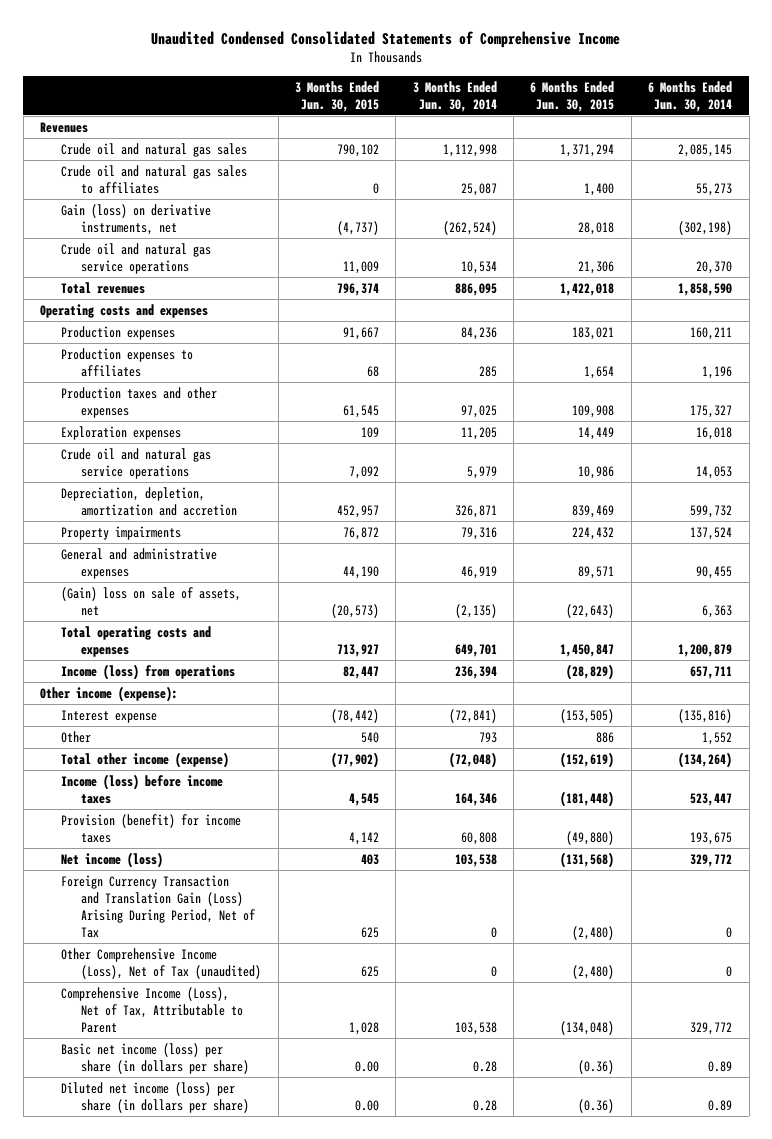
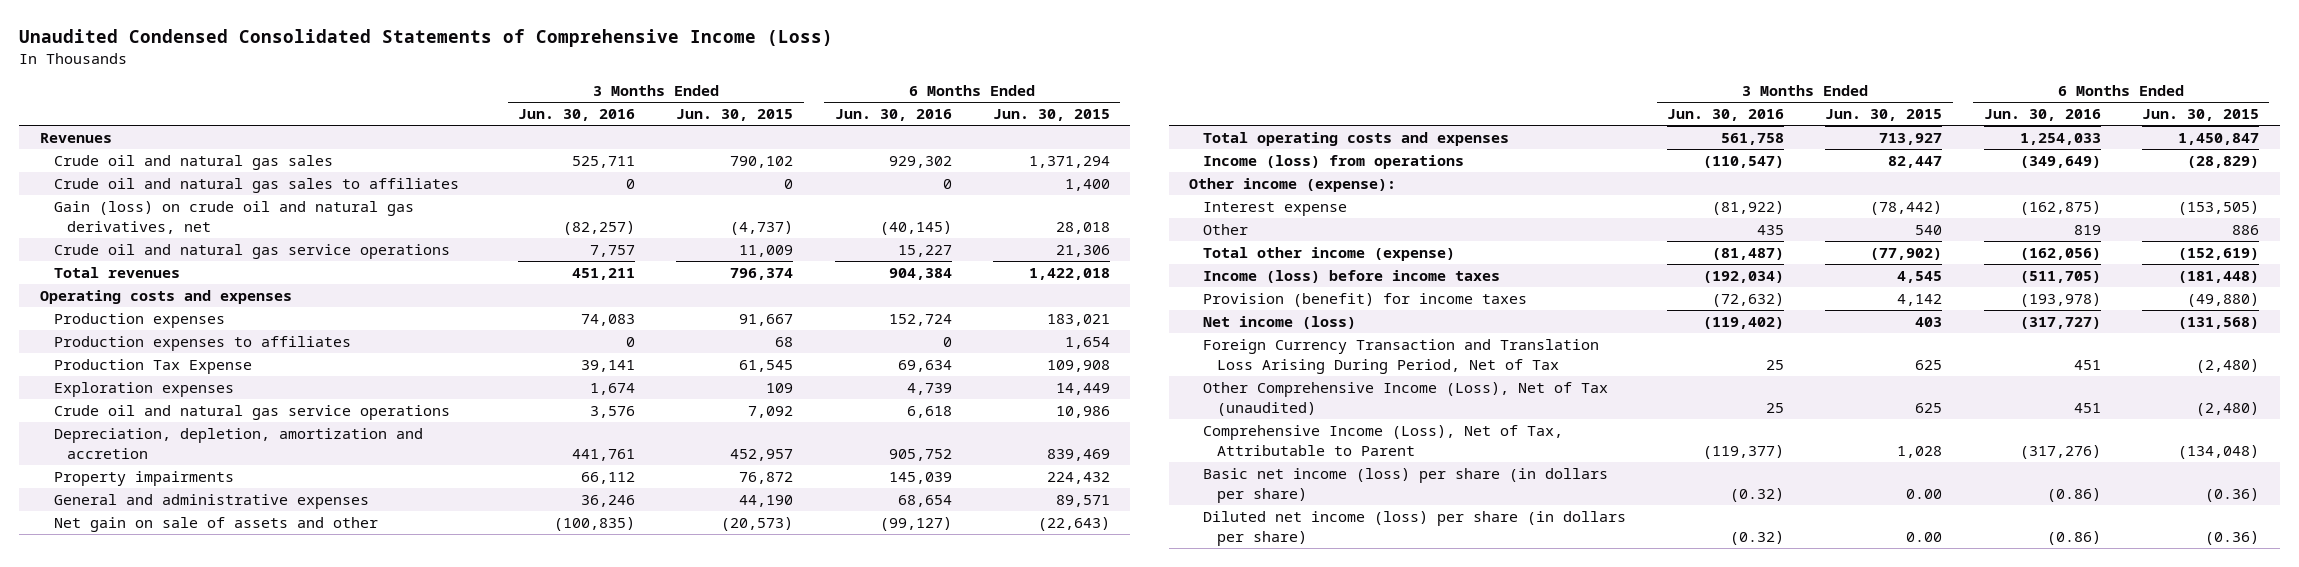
[151,31,621,49] Unaudited Condensed Consolidated Statements of Comprehensive Income -> [19,29,834,48] Unaudited Condensed Consolidated Statements of Comprehensive Income (Loss)
[412,80,497,112] 3 Months Ended Jun. 30, 2014 -> none
[648,80,733,112] 6 Months Ended Jun. 30, 2014 -> none
none -> [517,109,635,122] Jun. 30, 2016
none -> [834,109,952,122] Jun. 30, 2016
[60,203,211,235] Gain (loss) on derivative instruments, net -> [53,201,414,234] Gain (loss) on crude oil and natural gas derivatives, net
[60,386,217,418] Production taxes and other expenses -> [53,359,252,375] Production Tax Expense
[60,586,241,616] (Gain) loss on sale of assets, net -> [53,517,378,533] Net gain on sale of assets and other
[60,874,256,938] Foreign Currency Transaction and Translation Gain (Loss) Arising During Period, Net of Tax -> [1202,339,1599,374] Foreign Currency Transaction and Translation Loss Arising During Period, Net of Tax

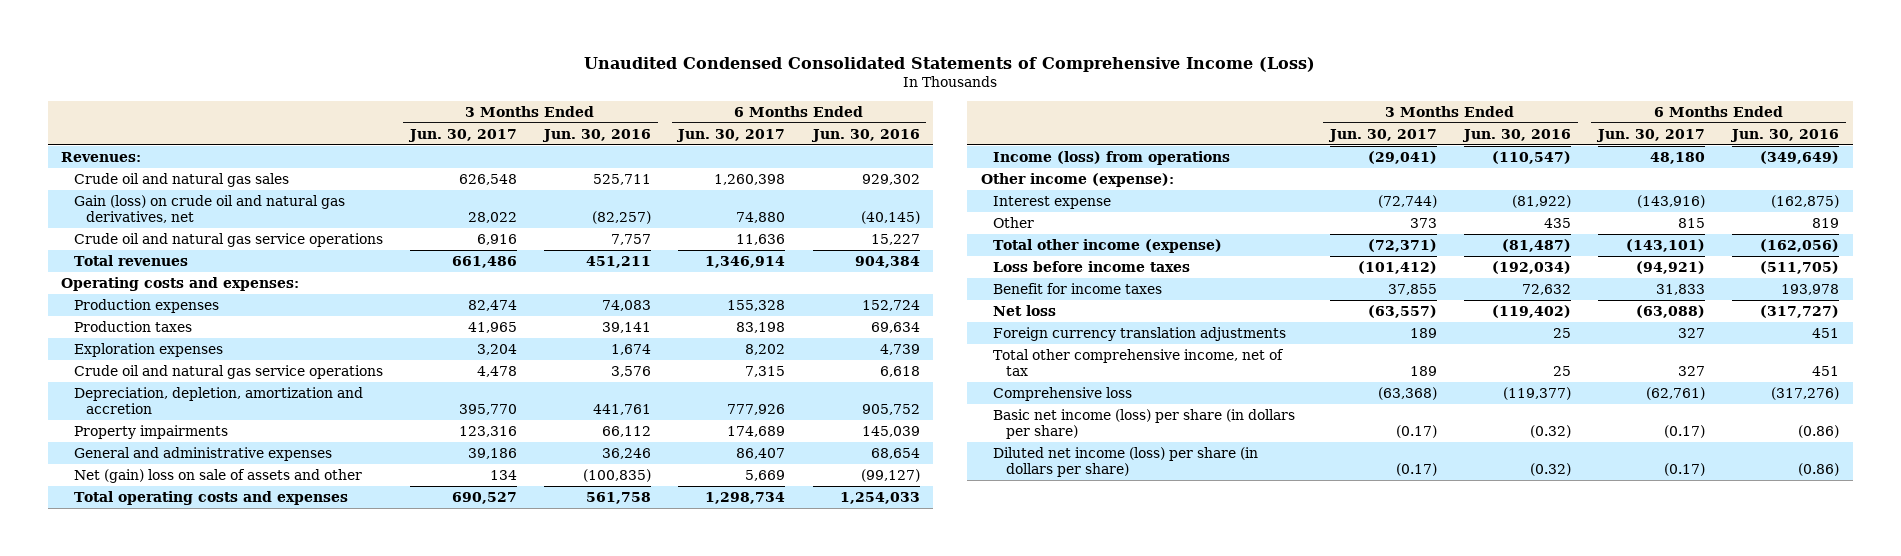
[676,109,794,122] Jun. 30, 2015 -> none
[992,109,1110,122] Jun. 30, 2015 -> none
none -> [407,128,517,142] Jun. 30, 2017
none -> [676,128,786,142] Jun. 30, 2017
[39,133,112,144] Revenues -> [61,151,142,162] Revenues:
[53,178,459,194] Crude oil and natural gas sales to affiliates -> none
[39,290,292,305] Operating costs and expenses -> [61,276,300,291] Operating costs and expenses:
[53,336,351,352] Production expenses to affiliates -> none
[53,359,252,375] Production Tax Expense -> [73,320,192,332] Production taxes
[53,517,378,533] Net gain on sale of assets and other -> [73,468,362,483] Net (gain) loss on sale of assets and other
[1202,270,1500,284] Income (loss) before income taxes -> [993,260,1191,272] Loss before income taxes
[1202,293,1527,308] Provision (benefit) for income taxes -> [993,282,1163,294] Benefit for income taxes
[1712,293,1785,308] (72,632) -> [1521,283,1571,295] 72,632
[2019,293,2101,308] (193,978) -> [1781,283,1840,295] 193,978
[1202,316,1356,330] Net income (loss) -> [993,304,1057,316] Net loss
[1202,339,1599,374] Foreign Currency Transaction and Translation Loss Arising During Period, Net of Tax -> [993,326,1287,341] Foreign currency translation adjustments
[1202,382,1608,416] Other Comprehensive Income (Loss), Net of Tax (unaudited) -> [993,348,1285,376] Total other comprehensive income, net of tax
[1202,425,1563,456] Comprehensive Income (Loss), Net of Tax, Attributable to Parent -> [993,386,1133,401] Comprehensive loss

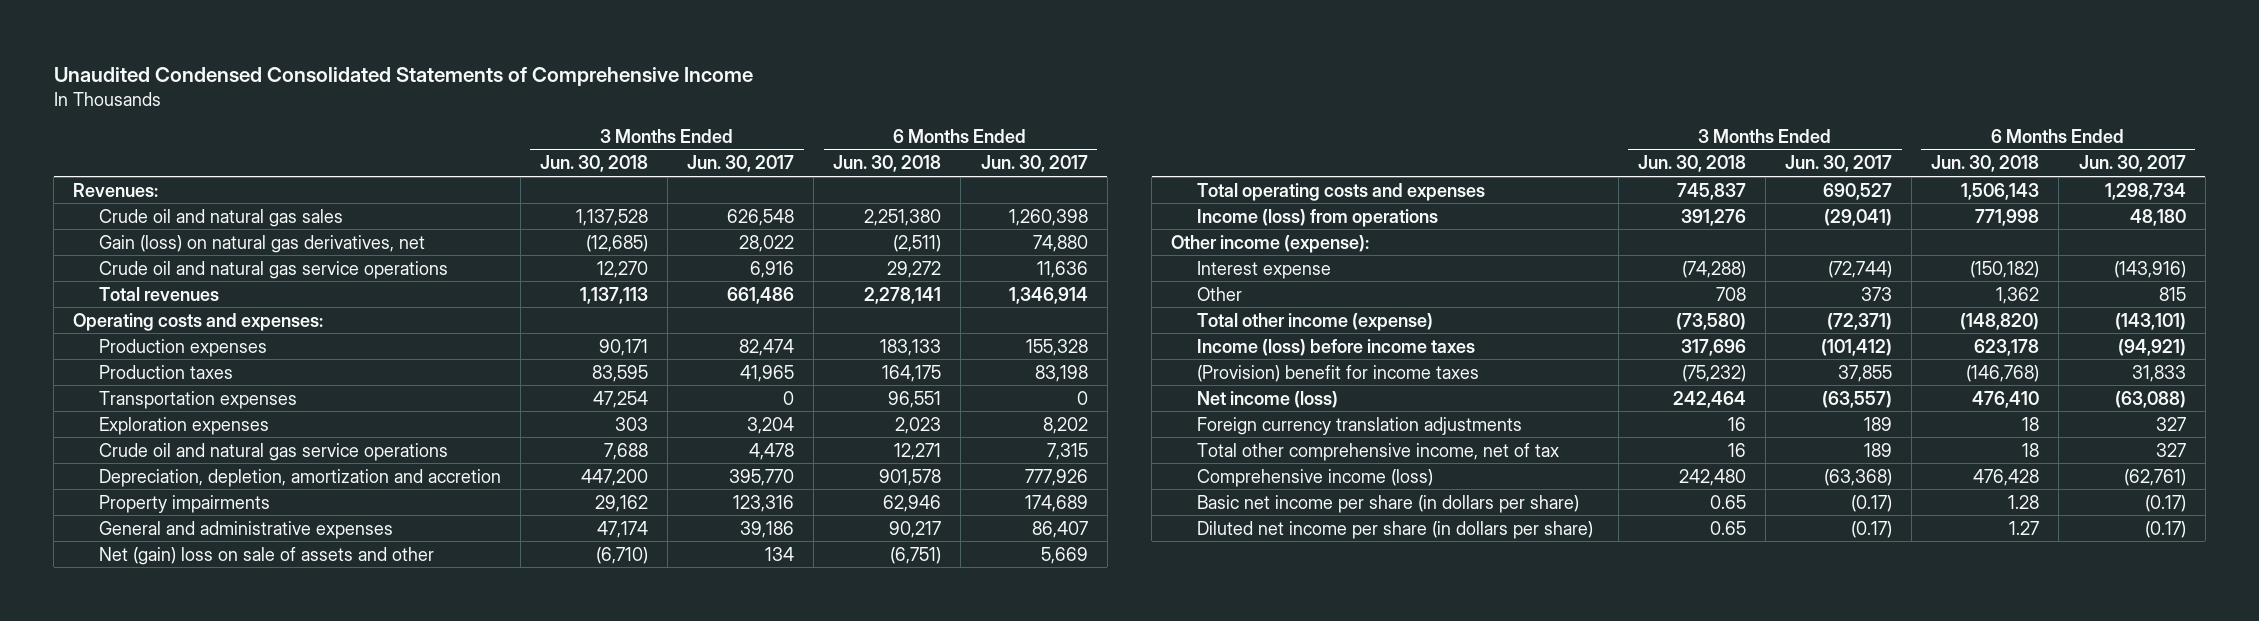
[584,56,1316,72] Unaudited Condensed Consolidated Statements of Comprehensive Income (Loss) -> [53,66,753,86] Unaudited Condensed Consolidated Statements of Comprehensive Income
[542,128,652,142] Jun. 30, 2016 -> none
[810,128,920,142] Jun. 30, 2016 -> none
none -> [539,155,648,173] Jun. 30, 2018
none -> [833,155,942,173] Jun. 30, 2018
[73,194,345,223] Gain (loss) on crude oil and natural gas derivatives, net -> [98,234,425,253] Gain (loss) on natural gas derivatives, net
none -> [98,390,297,409] Transportation expenses
[993,260,1191,272] Loss before income taxes -> [1196,338,1475,356] Income (loss) before income taxes
[993,282,1163,294] Benefit for income taxes -> [1196,364,1479,382] (Provision) benefit for income taxes
[993,304,1057,316] Net loss -> [1196,390,1338,408] Net income (loss)
[993,386,1133,401] Comprehensive loss -> [1196,468,1433,487] Comprehensive income (loss)
[993,408,1296,439] Basic net income (loss) per share (in dollars per share) -> [1196,494,1579,513] Basic net income per share (in dollars per share)
[993,446,1259,477] Diluted net income (loss) per share (in dollars per share) -> [1196,520,1593,539] Diluted net income per share (in dollars per share)

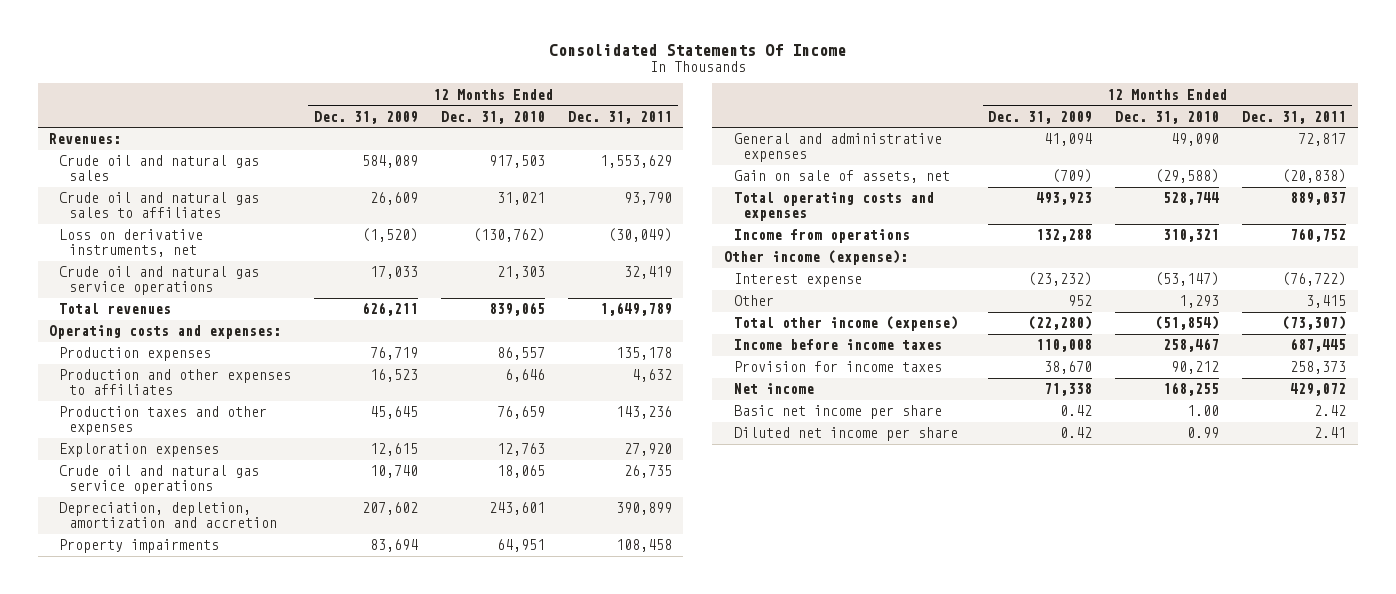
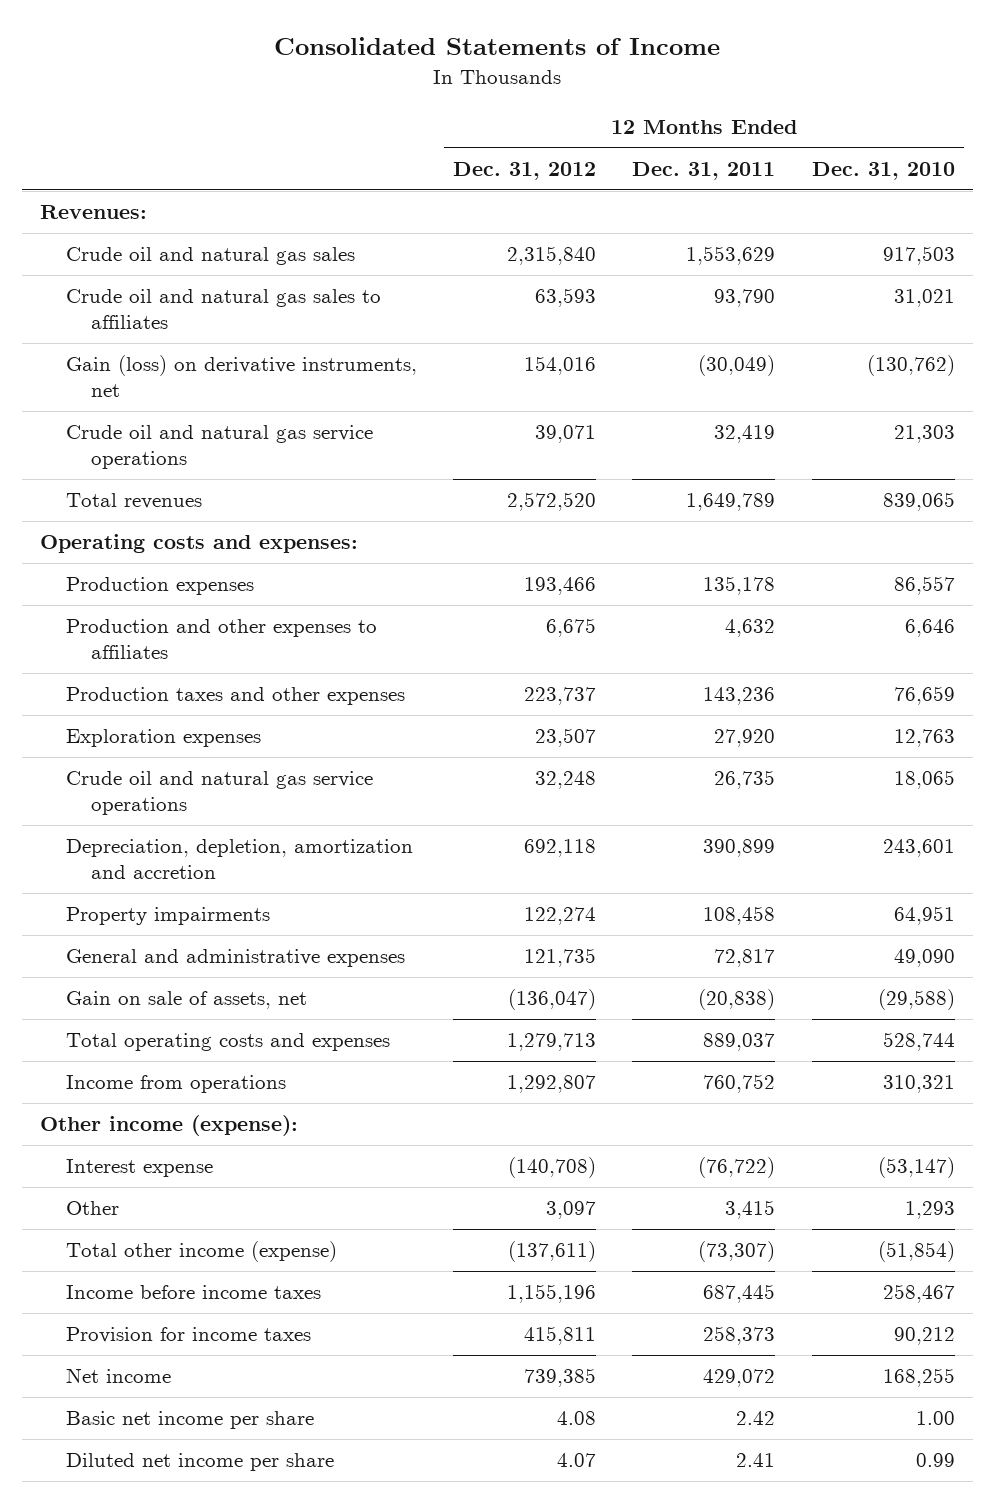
[548,43,846,56] Consolidated Statements Of Income -> [274,37,721,56] Consolidated Statements of Income
[314,110,419,124] Dec. 31, 2009 -> none
none -> [452,161,596,180] Dec. 31, 2012
[59,229,204,257] Loss on derivative instruments, net -> [65,355,417,398] Gain (loss) on derivative instruments, net

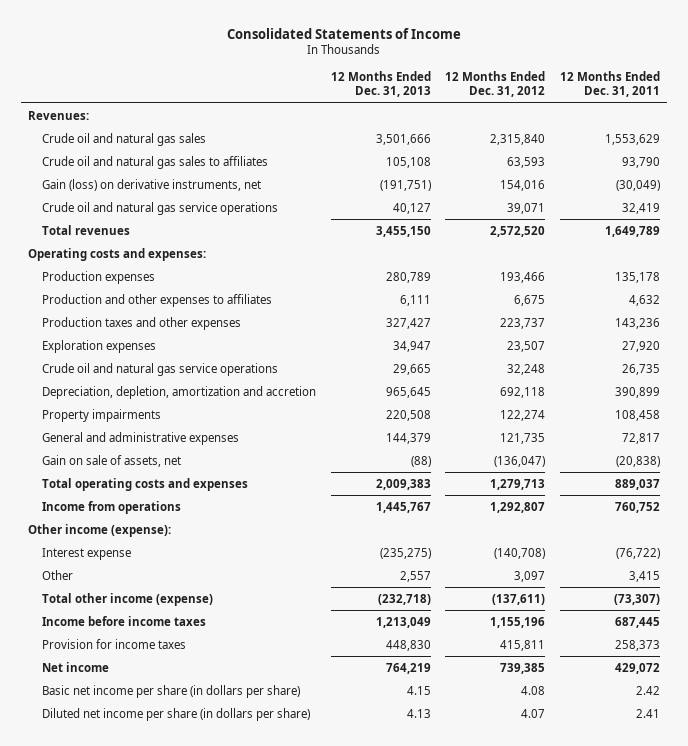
[811,161,955,180] Dec. 31, 2010 -> none
none -> [330,70,431,98] 12 Months Ended Dec. 31, 2013
[65,1411,314,1430] Basic net income per share -> [42,684,301,698] Basic net income per share (in dollars per share)
[65,1453,334,1472] Diluted net income per share -> [42,707,311,721] Diluted net income per share (in dollars per share)

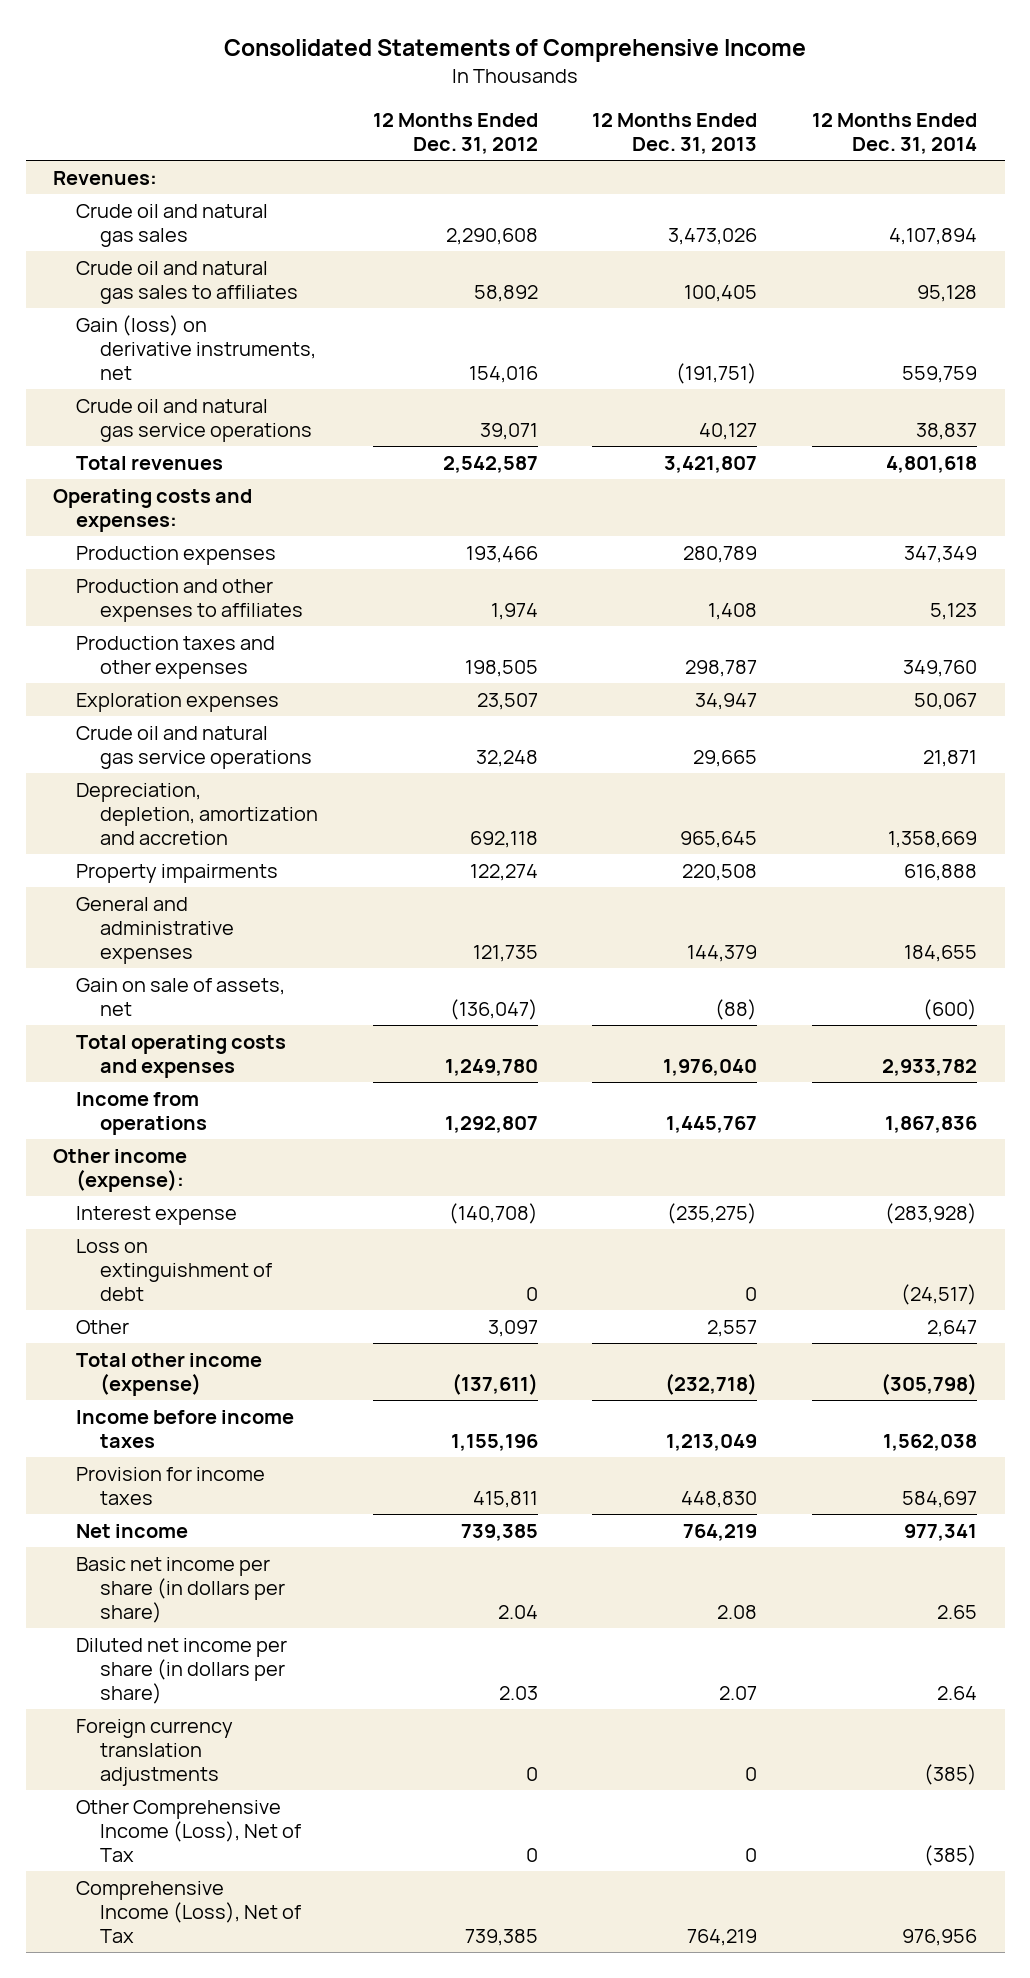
[227,27,462,39] Consolidated Statements of Income -> [224,39,807,63] Consolidated Statements of Comprehensive Income
[559,70,660,98] 12 Months Ended Dec. 31, 2011 -> none
none -> [812,112,978,154] 12 Months Ended Dec. 31, 2014
[375,133,431,145] 3,501,666 -> [668,227,758,245] 3,473,026
[490,133,546,145] 2,315,840 -> [445,227,538,245] 2,290,608
[385,156,431,168] 105,108 -> [684,284,758,302] 100,405
[507,156,546,168] 63,593 -> [473,284,538,302] 58,892
[375,225,431,237] 3,455,150 -> [664,455,758,473] 3,421,807
[490,225,546,237] 2,572,520 -> [442,455,538,473] 2,542,587
[399,294,431,306] 6,111 -> [708,602,758,620] 1,408
[514,294,546,306] 6,675 -> [490,602,538,620] 1,974
[385,317,431,329] 327,427 -> [685,659,758,677] 298,787
[500,317,546,329] 223,737 -> [464,659,538,677] 198,505
[375,478,431,490] 2,009,383 -> [663,1058,758,1076] 1,976,040
[490,478,546,490] 1,279,713 -> [444,1058,538,1076] 1,249,780
none -> [76,1238,272,1302] Loss on extinguishment of debt
[406,685,431,695] 4.15 -> [717,1605,758,1620] 2.08
[521,685,546,695] 4.08 -> [497,1605,538,1620] 2.04
[406,708,431,718] 4.13 -> [719,1686,758,1701] 2.07
[521,708,546,718] 4.07 -> [498,1686,538,1701] 2.03
none -> [76,1718,234,1787] Foreign currency translation adjustments
none -> [76,1799,301,1863] Other Comprehensive Income (Loss), Net of Tax
none -> [76,1880,301,1944] Comprehensive Income (Loss), Net of Tax

